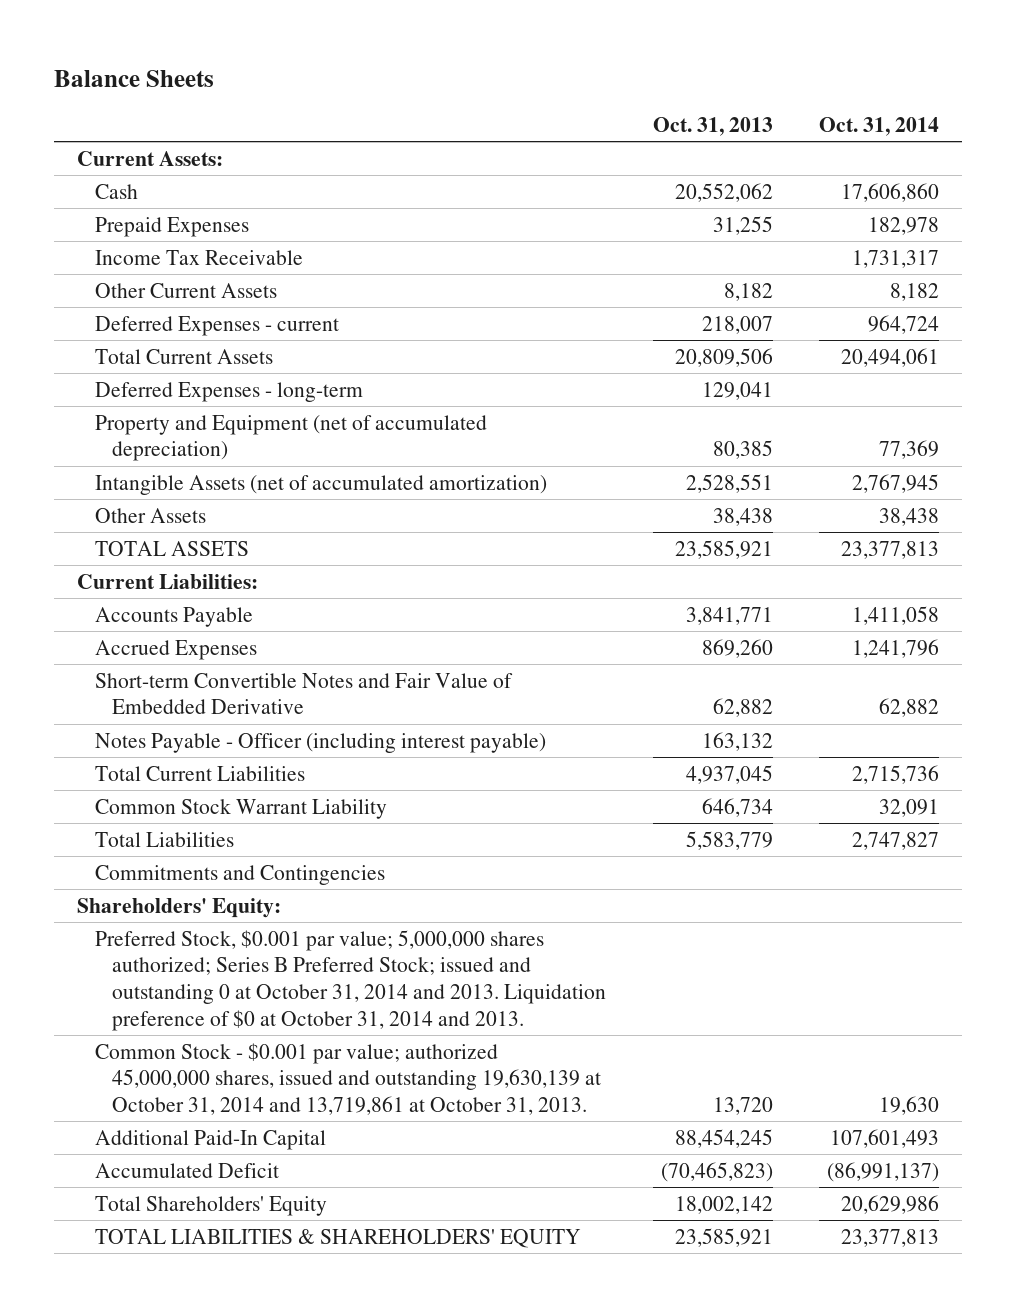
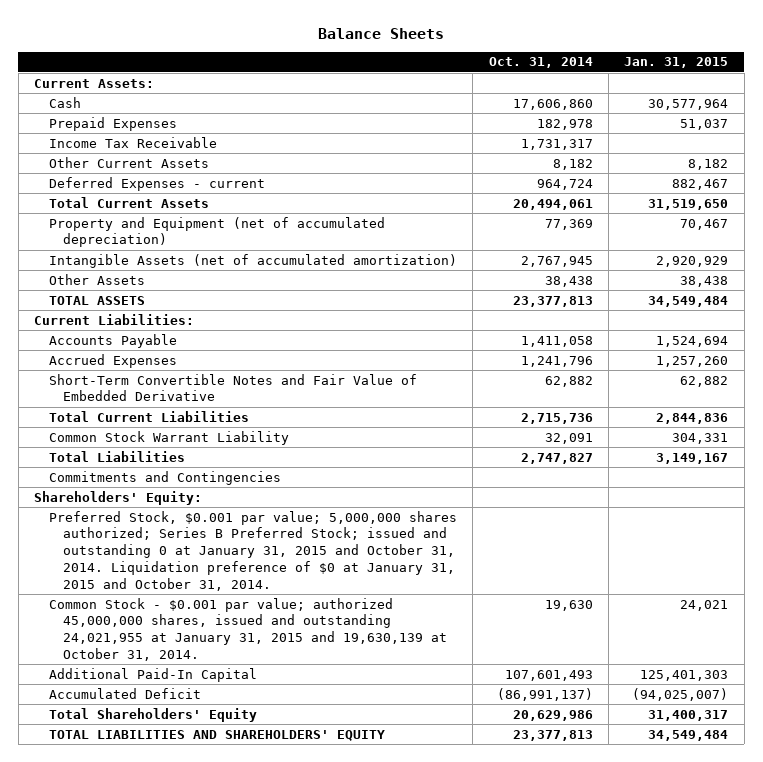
[652,117,773,137] Oct. 31, 2013 -> none
none -> [624,57,729,69] Jan. 31, 2015
[94,381,363,402] Deferred Expenses - long-term -> none
[94,732,546,753] Notes Payable - Officer (including interest payable) -> none
[94,672,513,715] Short-term Convertible Notes and Fair Value of Embedded Derivative -> [48,373,417,402] Short-Term Convertible Notes and Fair Value of Embedded Derivative
[94,929,607,1031] Preferred Stock, $0.001 par value; 5,000,000 shares authorized; Series B Preferred Stock; issued and outstanding 0 at October 31, 2014 and 2013. Liquidation preference of $0 at October 31, 2014 and 2013. -> [48,510,457,591] Preferred Stock, $0.001 par value; 5,000,000 shares authorized; Series B Preferred Stock; issued and outstanding 0 at January 31, 2015 and October 31, 2014. Liquidation preference of $0 at January 31, 2015 and October 31, 2014.
[94,1042,602,1116] Common Stock - $0.001 par value; authorized 45,000,000 shares, issued and outstanding 19,630,139 at October 31, 2014 and 13,719,861 at October 31, 2013. -> [48,597,448,661] Common Stock - $0.001 par value; authorized 45,000,000 shares, issued and outstanding 24,021,955 at January 31, 2015 and 19,630,139 at October 31, 2014.
[94,1228,581,1248] TOTAL LIABILITIES & SHAREHOLDERS' EQUITY -> [48,729,385,741] TOTAL LIABILITIES AND SHAREHOLDERS' EQUITY

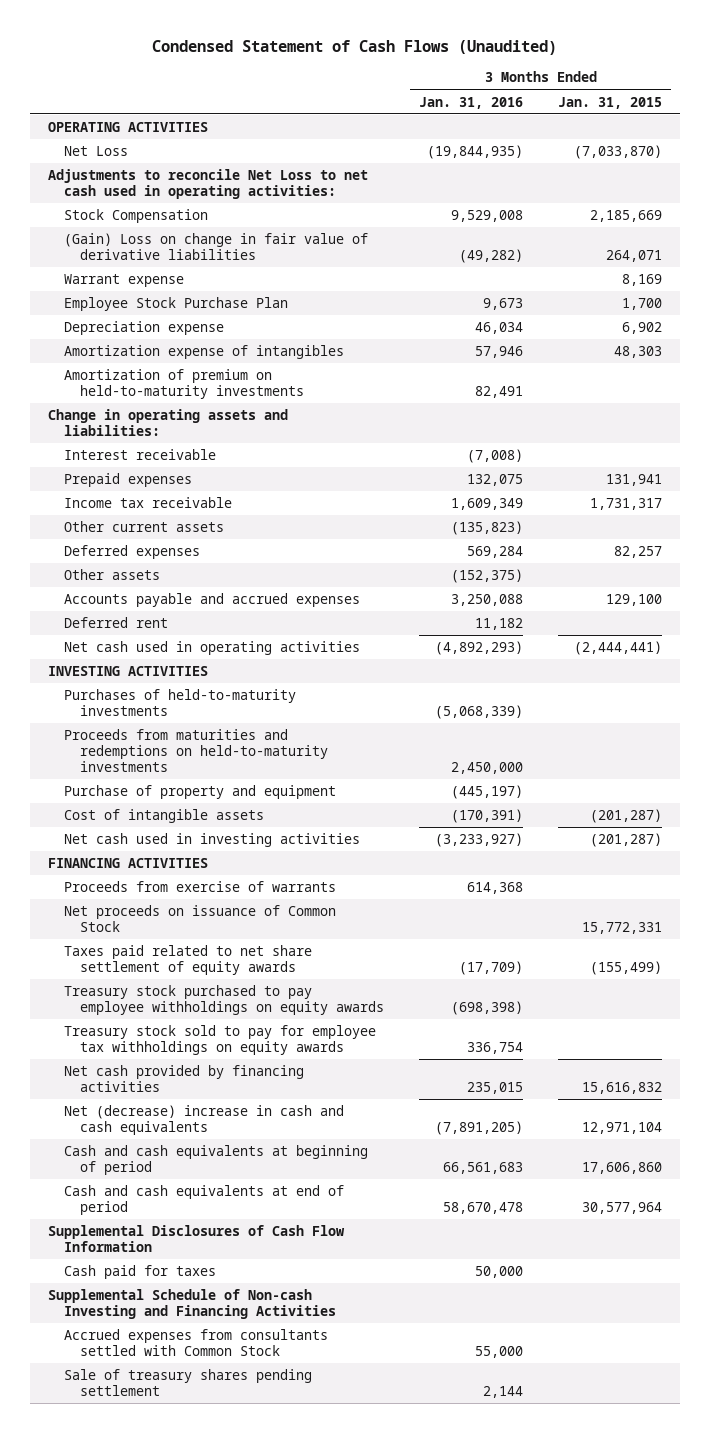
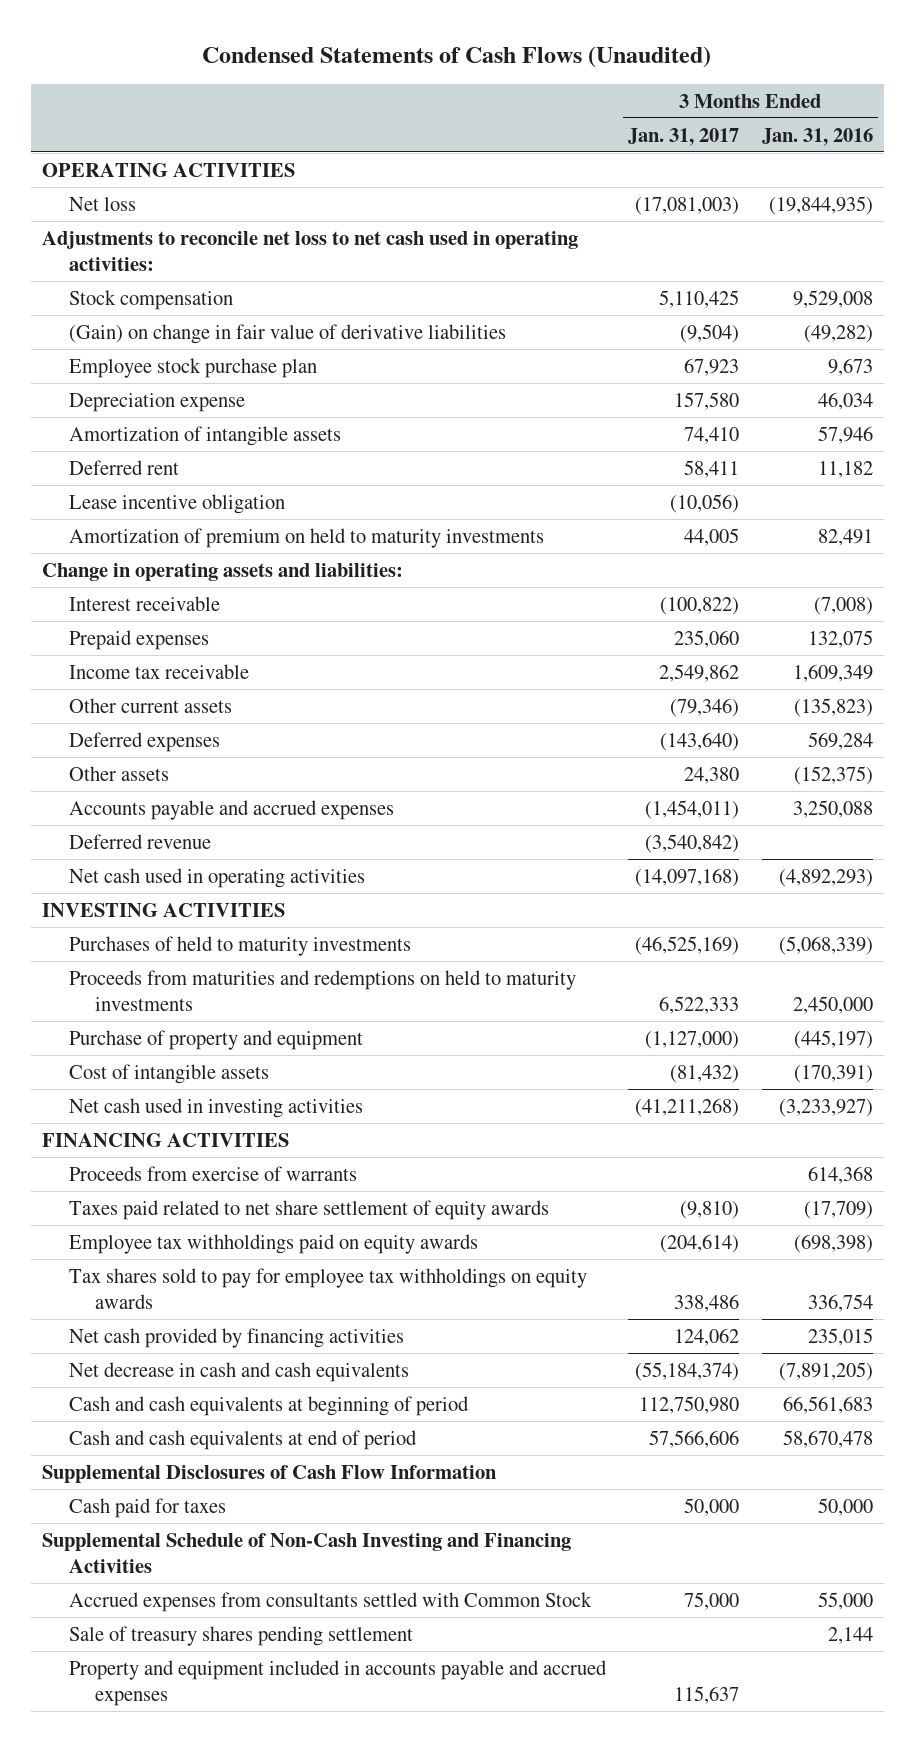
[151,39,557,55] Condensed Statement of Cash Flows (Unaudited) -> [202,46,712,69] Condensed Statements of Cash Flows (Unaudited)
[558,96,663,109] Jan. 31, 2015 -> none
none -> [628,127,740,146] Jan. 31, 2017
[64,274,185,288] Warrant expense -> none
[64,146,129,157] Net Loss -> [68,196,136,211] Net loss
[47,169,368,200] Adjustments to reconcile Net Loss to net cash used in operating activities: -> [42,230,579,272] Adjustments to reconcile net loss to net cash used in operating activities:
[64,209,209,224] Stock Compensation -> [68,289,233,310] Stock compensation
[64,233,369,261] (Gain) Loss on change in fair value of derivative liabilities -> [68,323,506,344] (Gain) on change in fair value of derivative liabilities
[64,297,289,312] Employee Stock Purchase Plan -> [68,357,317,378] Employee stock purchase plan
[64,345,345,360] Amortization expense of intangibles -> [68,425,341,446] Amortization of intangible assets
[64,617,169,629] Deferred rent -> [68,459,179,475] Deferred rent
none -> [68,493,285,514] Lease incentive obligation
[64,369,305,400] Amortization of premium on held-to-maturity investments -> [68,527,544,548] Amortization of premium on held to maturity investments
none -> [68,833,211,849] Deferred revenue
[64,689,297,717] Purchases of held-to-maturity investments -> [68,935,411,956] Purchases of held to maturity investments
[64,729,329,773] Proceeds from maturities and redemptions on held-to-maturity investments -> [68,969,576,1012] Proceeds from maturities and redemptions on held to maturity investments
[64,905,337,933] Net proceeds on issuance of Common Stock -> none
[64,985,385,1016] Treasury stock purchased to pay employee withholdings on equity awards -> [68,1233,478,1254] Employee tax withholdings paid on equity awards
[64,1025,377,1056] Treasury stock sold to pay for employee tax withholdings on equity awards -> [68,1267,587,1310] Tax shares sold to pay for employee tax withholdings on equity awards
[64,1105,345,1136] Net (decrease) increase in cash and cash equivalents -> [68,1361,409,1382] Net decrease in cash and cash equivalents
[47,1289,337,1320] Supplemental Schedule of Non-cash Investing and Financing Activities -> [42,1532,572,1574] Supplemental Schedule of Non-Cash Investing and Financing Activities
none -> [68,1659,607,1707] Property and equipment included in accounts payable and accrued expenses

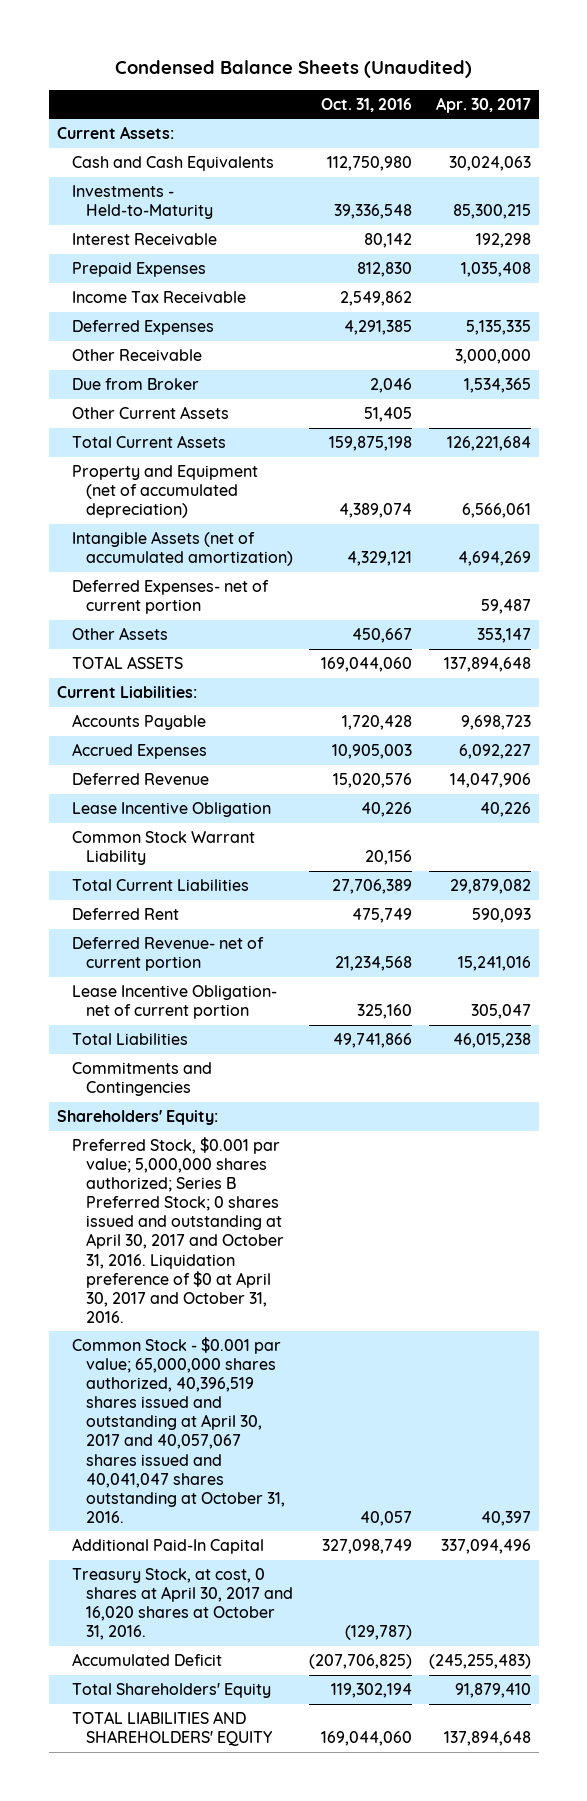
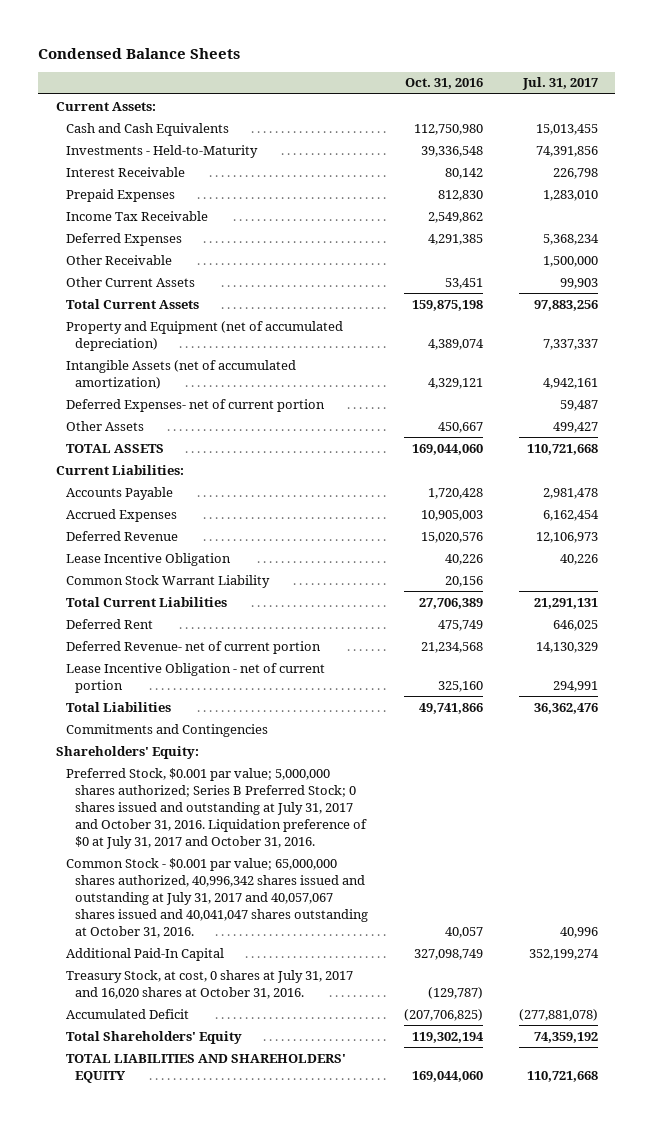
[114,59,472,78] Condensed Balance Sheets (Unaudited) -> [38,47,241,59] Condensed Balance Sheets
[435,96,531,113] Apr. 30, 2017 -> none
none -> [521,77,598,91] Jul. 31, 2017
[71,378,199,391] Due from Broker -> none
[364,407,413,423] 51,405 -> [444,277,483,289] 53,451
[71,985,277,1020] Lease Incentive Obligation- net of current portion -> [65,662,325,693] Lease Incentive Obligation - net of current portion
[71,1137,285,1323] Preferred Stock, $0.001 par value; 5,000,000 shares authorized; Series B Preferred Stock; 0 shares issued and outstanding at April 30, 2017 and October 31, 2016. Liquidation preference of $0 at April 30, 2017 and October 31, 2016. -> [65,767,368,849] Preferred Stock, $0.001 par value; 5,000,000 shares authorized; Series B Preferred Stock; 0 shares issued and outstanding at July 31, 2017 and October 31, 2016. Liquidation preference of $0 at July 31, 2017 and October 31, 2016.
[71,1337,286,1523] Common Stock - $0.001 par value; 65,000,000 shares authorized, 40,396,519 shares issued and outstanding at April 30, 2017 and 40,057,067 shares issued and 40,041,047 shares outstanding at October 31, 2016. -> [65,857,369,938] Common Stock - $0.001 par value; 65,000,000 shares authorized, 40,996,342 shares issued and outstanding at July 31, 2017 and 40,057,067 shares issued and 40,041,047 shares outstanding at October 31, 2016.
[71,1568,294,1641] Treasury Stock, at cost, 0 shares at April 30, 2017 and 16,020 shares at October 31, 2016. -> [65,969,353,999] Treasury Stock, at cost, 0 shares at July 31, 2017 and 16,020 shares at October 31, 2016.

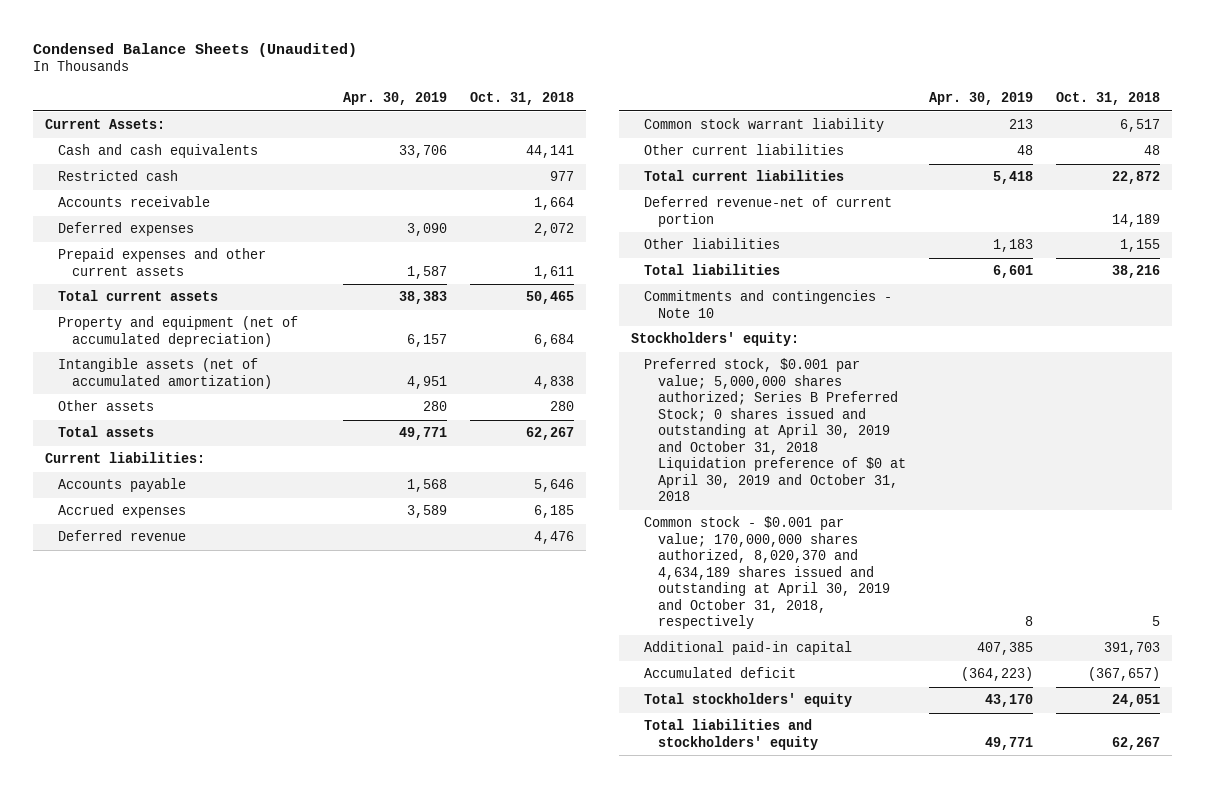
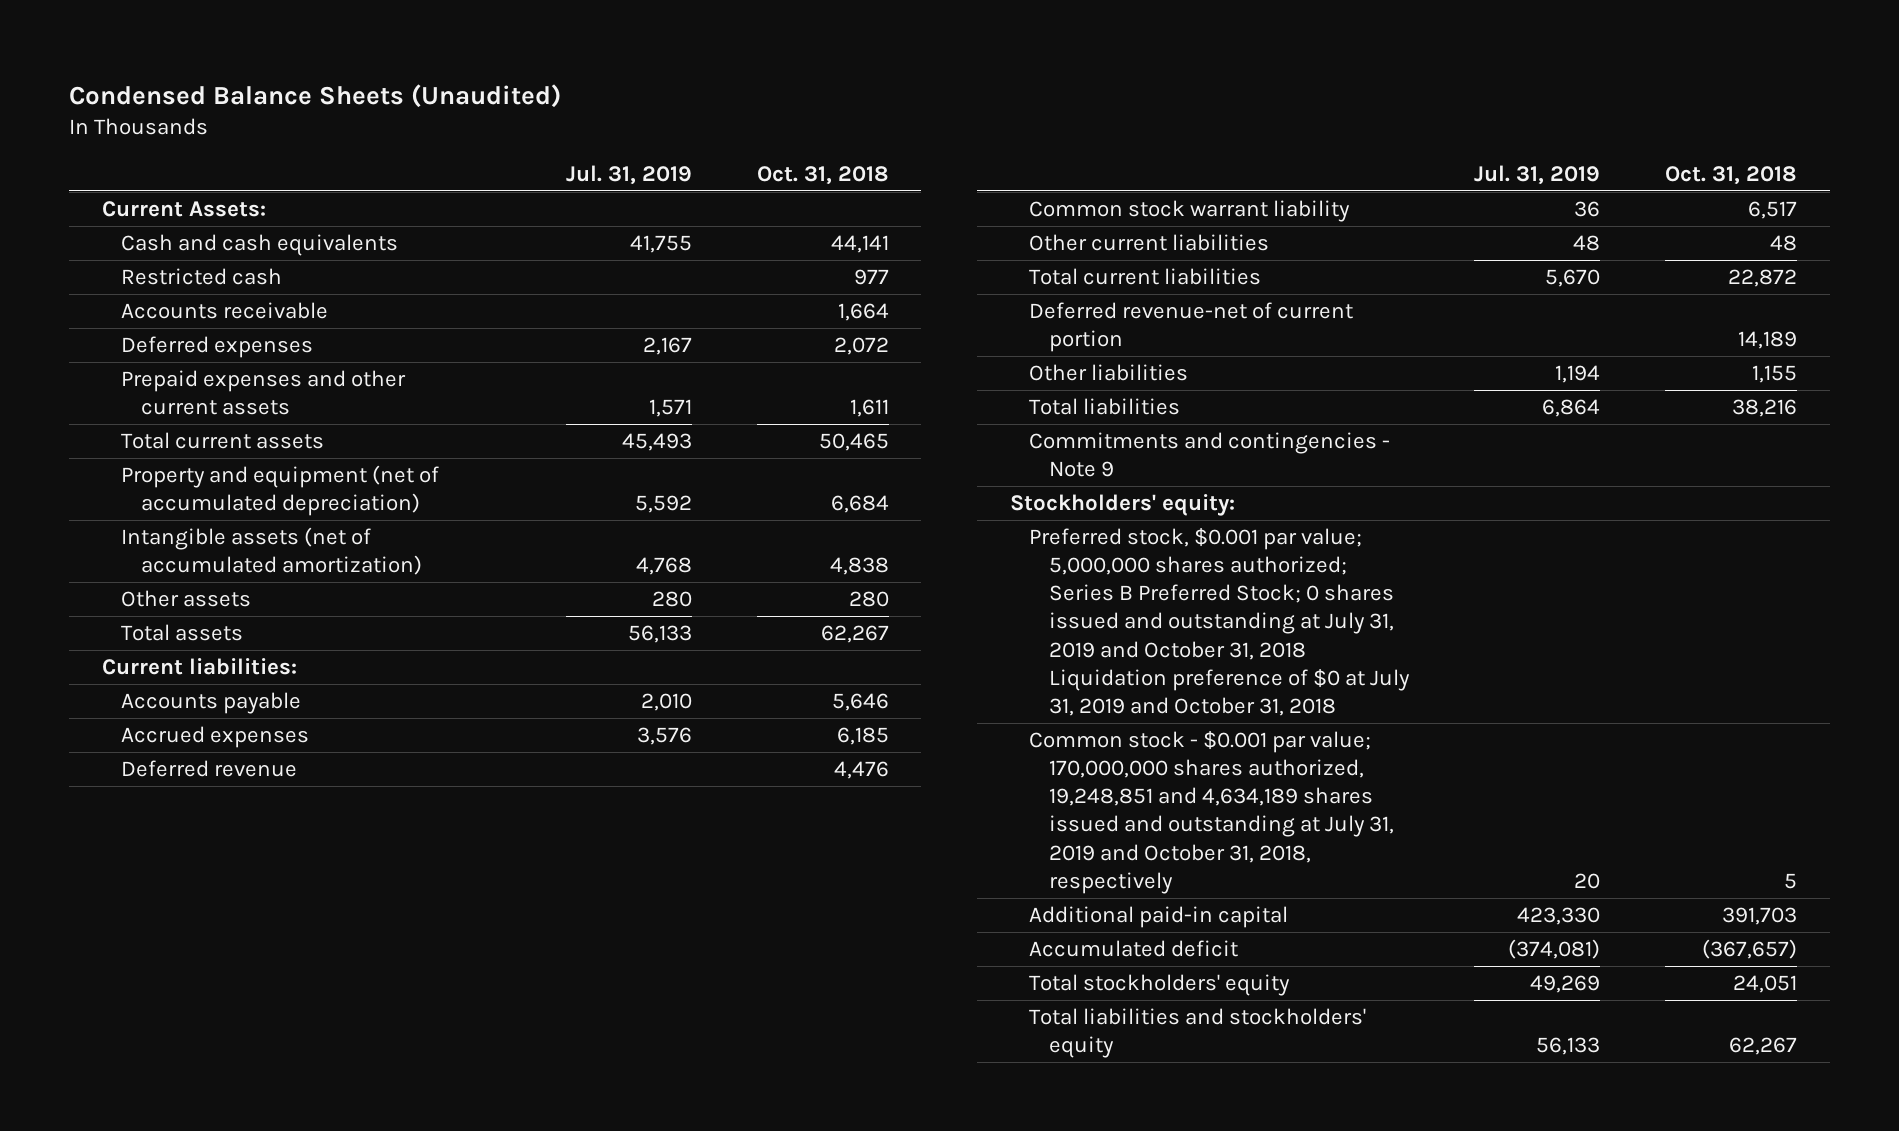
[342,91,447,105] Apr. 30, 2019 -> none
none -> [565,164,692,185] Jul. 31, 2019
[644,290,893,318] Commitments and contingencies - Note 10 -> [1029,431,1391,478] Commitments and contingencies - Note 9
[644,358,906,502] Preferred stock, $0.001 par value; 5,000,000 shares authorized; Series B Preferred Stock; 0 shares issued and outstanding at April 30, 2019 and October 31, 2018 Liquidation preference of $0 at April 30, 2019 and October 31, 2018 -> [1029,527,1410,716] Preferred stock, $0.001 par value; 5,000,000 shares authorized; Series B Preferred Stock; 0 shares issued and outstanding at July 31, 2019 and October 31, 2018 Liquidation preference of $0 at July 31, 2019 and October 31, 2018
[644,516,890,630] Common stock - $0.001 par value; 170,000,000 shares authorized, 8,020,370 and 4,634,189 shares issued and outstanding at April 30, 2019 and October 31, 2018, respectively -> [1029,730,1394,894] Common stock - $0.001 par value; 170,000,000 shares authorized, 19,248,851 and 4,634,189 shares issued and outstanding at July 31, 2019 and October 31, 2018, respectively

